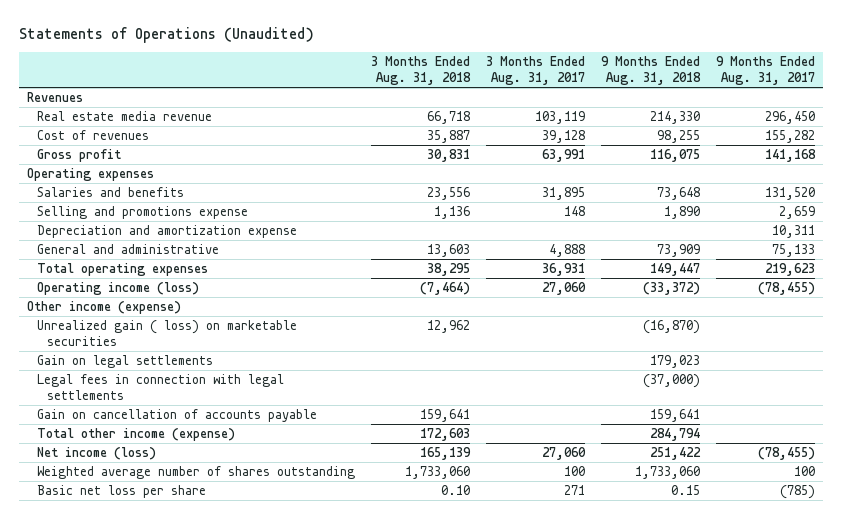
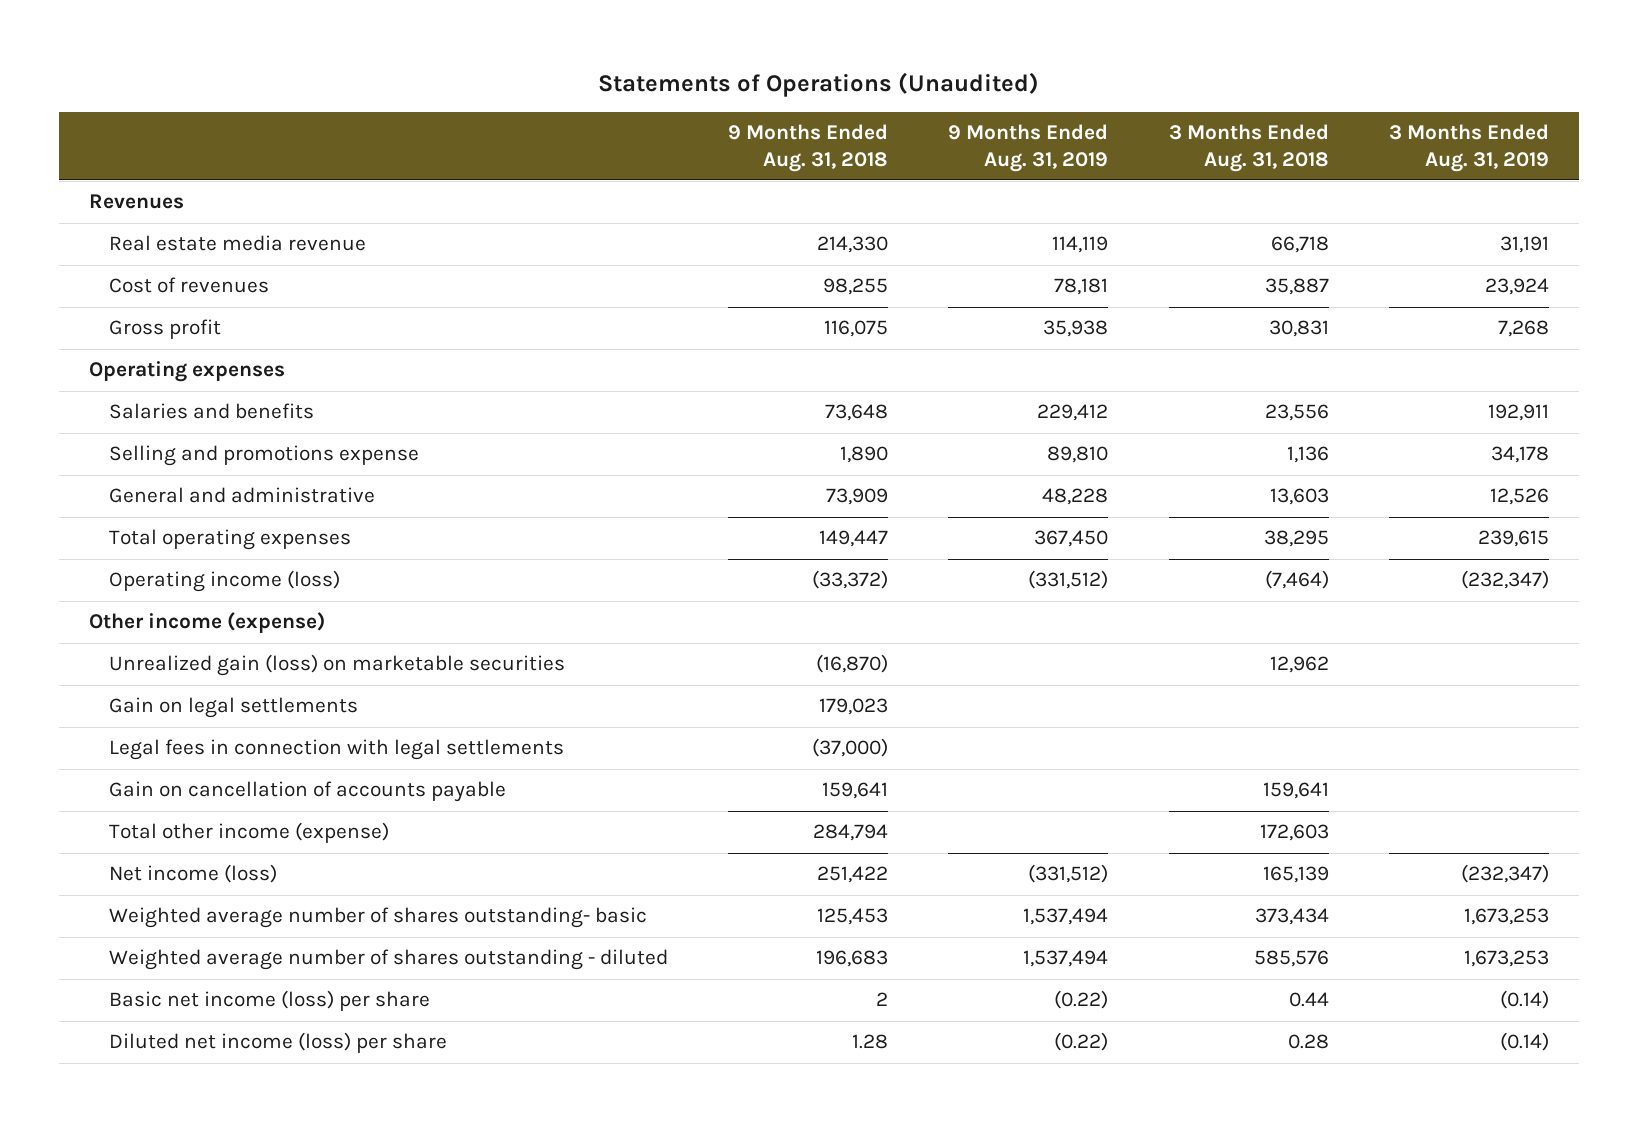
[485,56,585,86] 3 Months Ended Aug. 31, 2017 -> none
[715,56,815,86] 9 Months Ended Aug. 31, 2017 -> none
none -> [948,124,1109,172] 9 Months Ended Aug. 31, 2019
none -> [1388,124,1549,172] 3 Months Ended Aug. 31, 2019
[36,225,297,239] Depreciation and amortization expense -> none
[36,320,297,347] Unrealized gain ( loss) on marketable securities -> [108,654,565,677] Unrealized gain (loss) on marketable securities
none -> [108,907,647,929] Weighted average number of shares outstanding- basic
[36,466,355,480] Weighted average number of shares outstanding -> [108,949,668,971] Weighted average number of shares outstanding - diluted
[404,466,470,480] 1,733,060 -> [1253,950,1329,968] 585,576
[634,466,700,480] 1,733,060 -> [816,950,889,968] 196,683
[36,485,206,499] Basic net loss per share -> [108,990,430,1012] Basic net income (loss) per share
[440,485,470,496] 0.10 -> [1288,992,1329,1008] 0.44
[670,485,700,496] 0.15 -> [876,992,889,1007] 2
none -> [108,1032,447,1054] Diluted net income (loss) per share

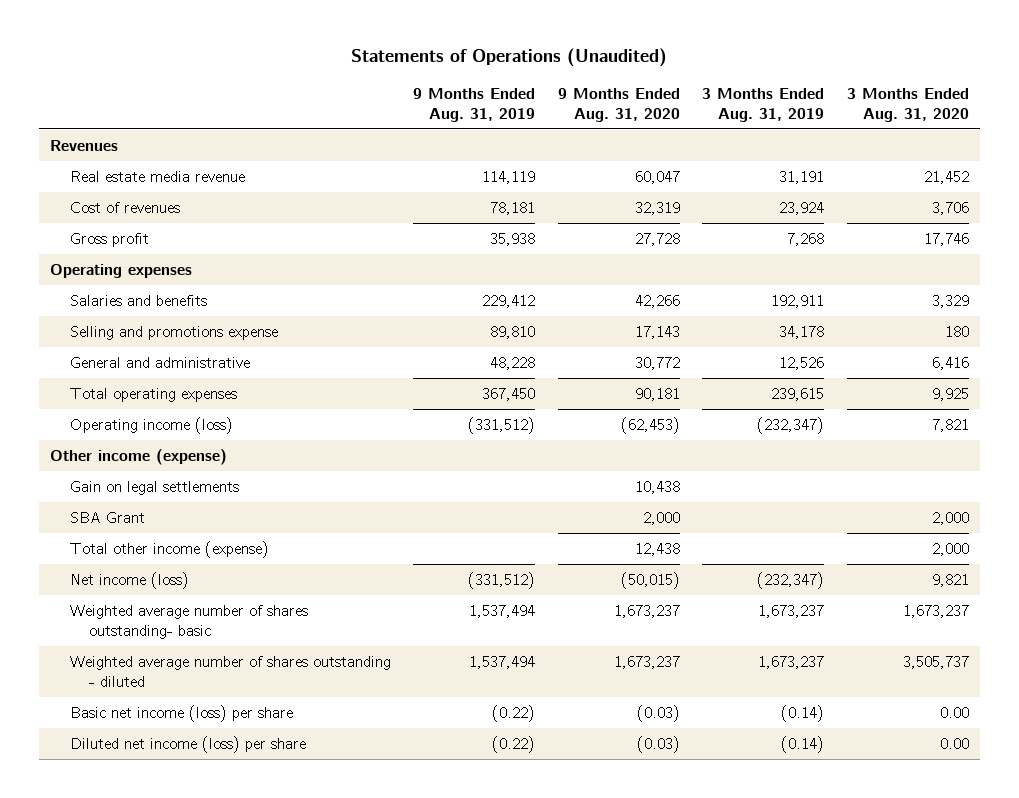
[728,124,889,172] 9 Months Ended Aug. 31, 2018 -> none
[1168,124,1329,172] 3 Months Ended Aug. 31, 2018 -> none
none -> [557,87,680,122] 9 Months Ended Aug. 31, 2020
none -> [846,87,969,122] 3 Months Ended Aug. 31, 2020
[108,654,565,677] Unrealized gain (loss) on marketable securities -> none
[108,739,564,761] Legal fees in connection with legal settlements -> none
[108,781,506,803] Gain on cancellation of accounts payable -> none
none -> [69,511,145,523] SBA Grant
[1463,908,1549,926] 1,673,253 -> [758,604,825,618] 1,673,237
[1463,950,1549,968] 1,673,253 -> [758,655,825,669] 1,673,237

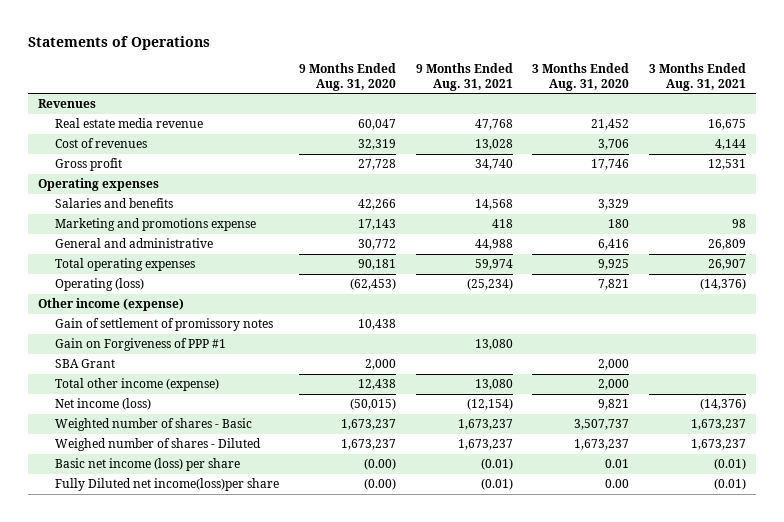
[351,48,668,68] Statements of Operations (Unaudited) -> [27,35,210,50] Statements of Operations
[413,87,536,122] 9 Months Ended Aug. 31, 2019 -> none
[702,87,825,122] 3 Months Ended Aug. 31, 2019 -> none
none -> [415,63,513,91] 9 Months Ended Aug. 31, 2021
none -> [649,63,747,91] 3 Months Ended Aug. 31, 2021
[69,325,278,340] Selling and promotions expense -> [55,218,257,232] Marketing and promotions expense
[69,416,233,434] Operating income (loss) -> [55,278,145,292] Operating (loss)
[69,480,239,495] Gain on legal settlements -> [55,318,274,332] Gain of settlement of promissory notes
none -> [55,338,227,352] Gain on Forgiveness of PPP #1
[69,604,308,639] Weighted average number of shares outstanding- basic -> [55,418,253,432] Weighted number of shares - Basic
[902,604,969,618] 1,673,237 -> [574,419,630,431] 3,507,737
[69,655,391,687] Weighted average number of shares outstanding - diluted -> [55,438,262,452] Weighed number of shares - Diluted
[902,655,969,669] 3,505,737 -> [574,439,630,451] 1,673,237
[636,704,680,722] (0.03) -> [363,458,396,471] (0.00)
[939,706,969,718] 0.00 -> [605,459,630,469] 0.01
[69,735,306,753] Diluted net income (loss) per share -> [55,478,280,492] Fully Diluted net income(loss)per share
[636,735,680,753] (0.03) -> [363,478,396,491] (0.00)

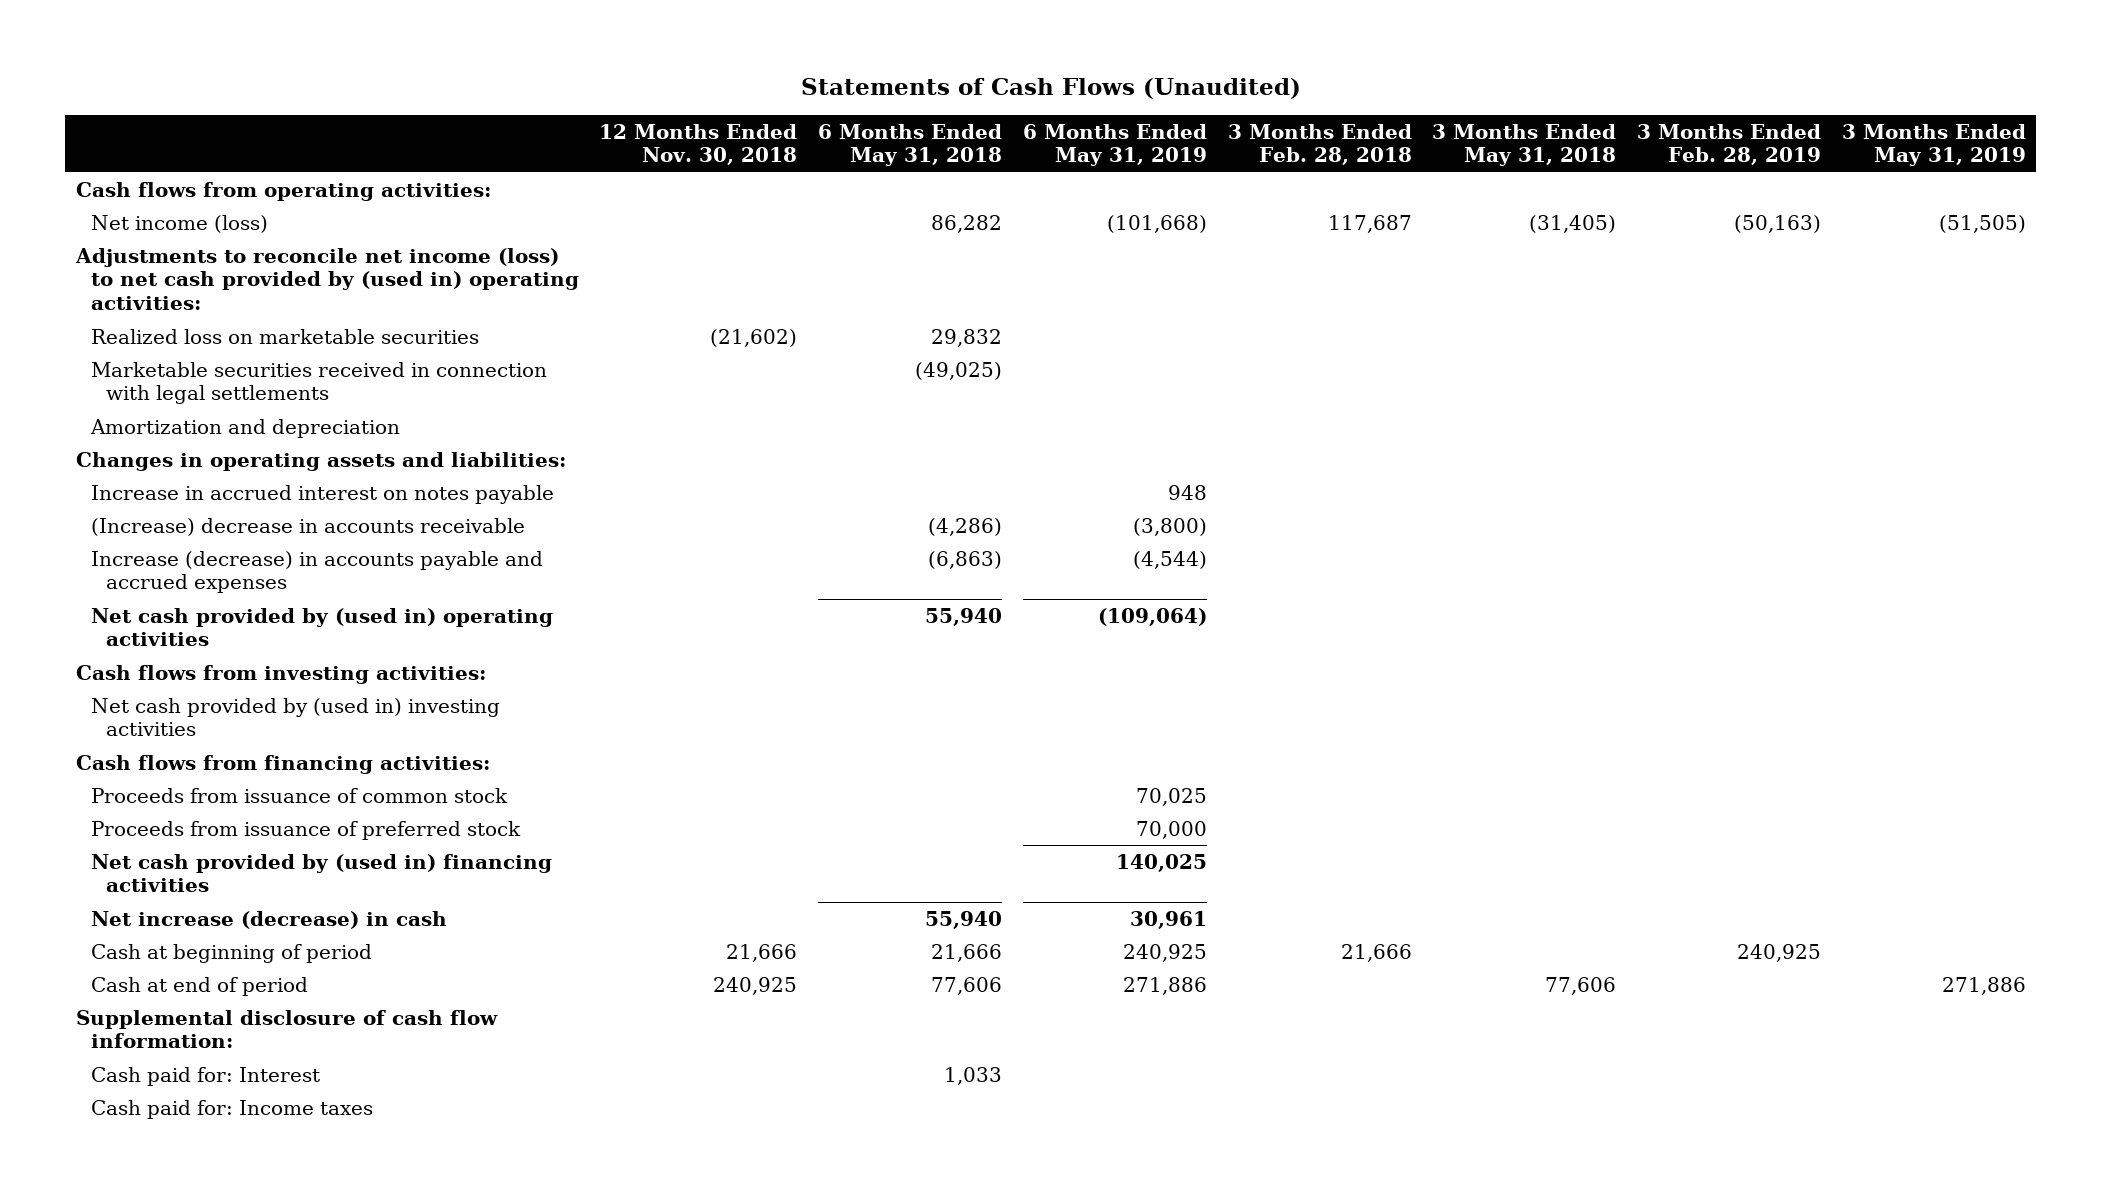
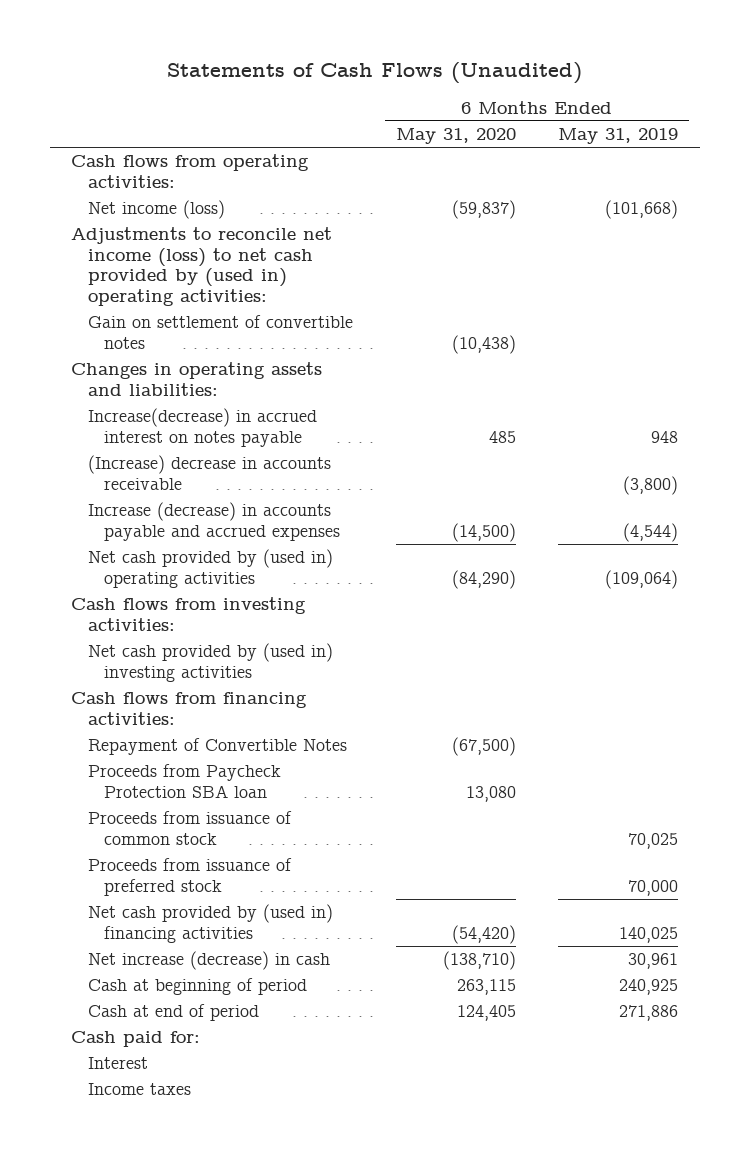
[599,123,798,166] 12 Months Ended Nov. 30, 2018 -> none
[818,123,1003,167] 6 Months Ended May 31, 2018 -> none
[1227,123,1412,166] 3 Months Ended Feb. 28, 2018 -> none
[1432,123,1617,167] 3 Months Ended May 31, 2018 -> none
[1637,123,1822,166] 3 Months Ended Feb. 28, 2019 -> none
[1841,123,2026,167] 3 Months Ended May 31, 2019 -> none
none -> [395,128,516,145] May 31, 2020
[90,328,479,344] Realized loss on marketable securities -> none
[90,361,547,405] Marketable securities received in connection with legal settlements -> none
[89,418,400,438] Amortization and depreciation -> none
none -> [87,315,353,349] Gain on settlement of convertible notes
[90,484,554,504] Increase in accrued interest on notes payable -> [87,408,317,447] Increase(decrease) in accrued interest on notes payable
none -> [87,738,347,756] Repayment of Convertible Notes
none -> [87,764,281,798] Proceeds from Paycheck Protection SBA loan
[75,1009,498,1049] Supplemental disclosure of cash flow information: -> none
none -> [70,1031,200,1048] Cash paid for:
[90,1066,320,1086] Cash paid for: Interest -> [87,1057,148,1070] Interest
[90,1099,373,1119] Cash paid for: Income taxes -> [87,1083,191,1096] Income taxes

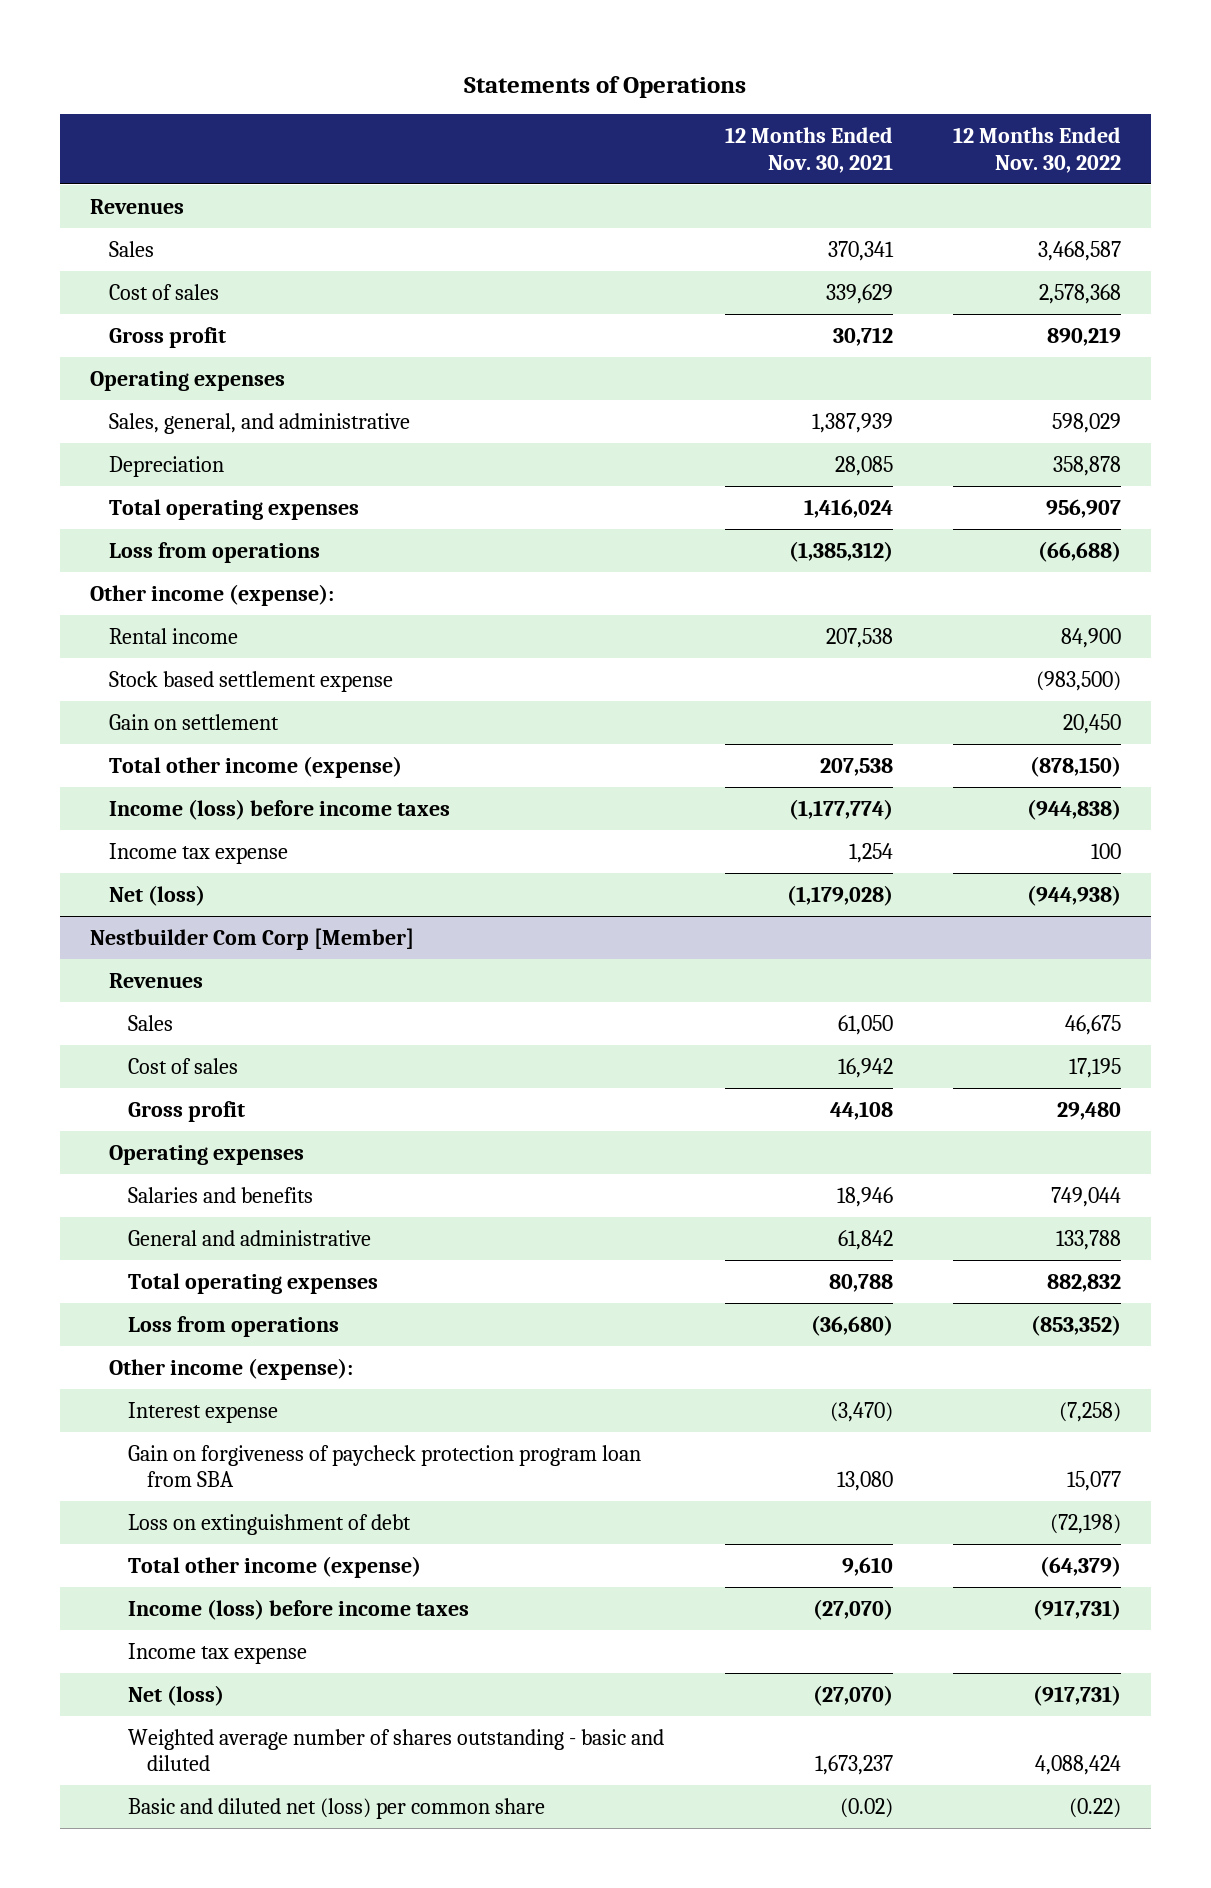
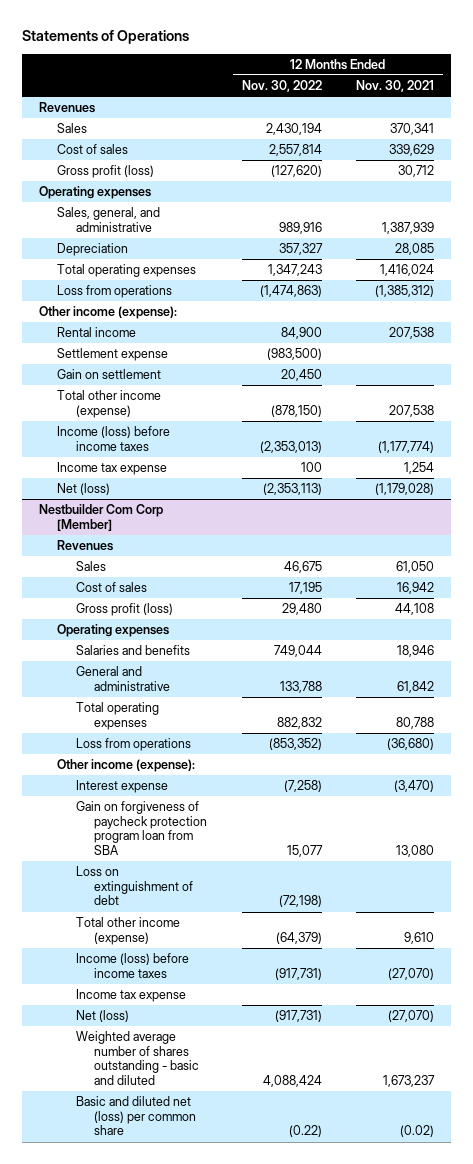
[1037,240,1121,261] 3,468,587 -> [265,123,322,136] 2,430,194
[1038,283,1121,304] 2,578,368 -> [268,144,322,157] 2,557,814
[109,326,227,348] Gross profit -> [57,165,155,179] Gross profit (loss)
[1046,326,1121,346] 890,219 -> [270,165,322,178] (127,620)
[1051,412,1121,433] 598,029 -> [278,221,322,234] 989,916
[1052,455,1121,476] 358,878 -> [278,243,323,256] 357,327
[1045,498,1121,518] 956,907 -> [267,264,322,277] 1,347,243
[1037,540,1121,562] (66,688) -> [259,285,322,298] (1,474,863)
[109,670,394,692] Stock based settlement expense -> [57,348,169,362] Settlement expense
[1026,798,1121,820] (944,838) -> [259,440,322,453] (2,353,013)
[1026,884,1121,906] (944,938) -> [262,483,322,496] (2,353,113)
[128,1100,246,1122] Gross profit -> [75,603,173,617] Gross profit (loss)

